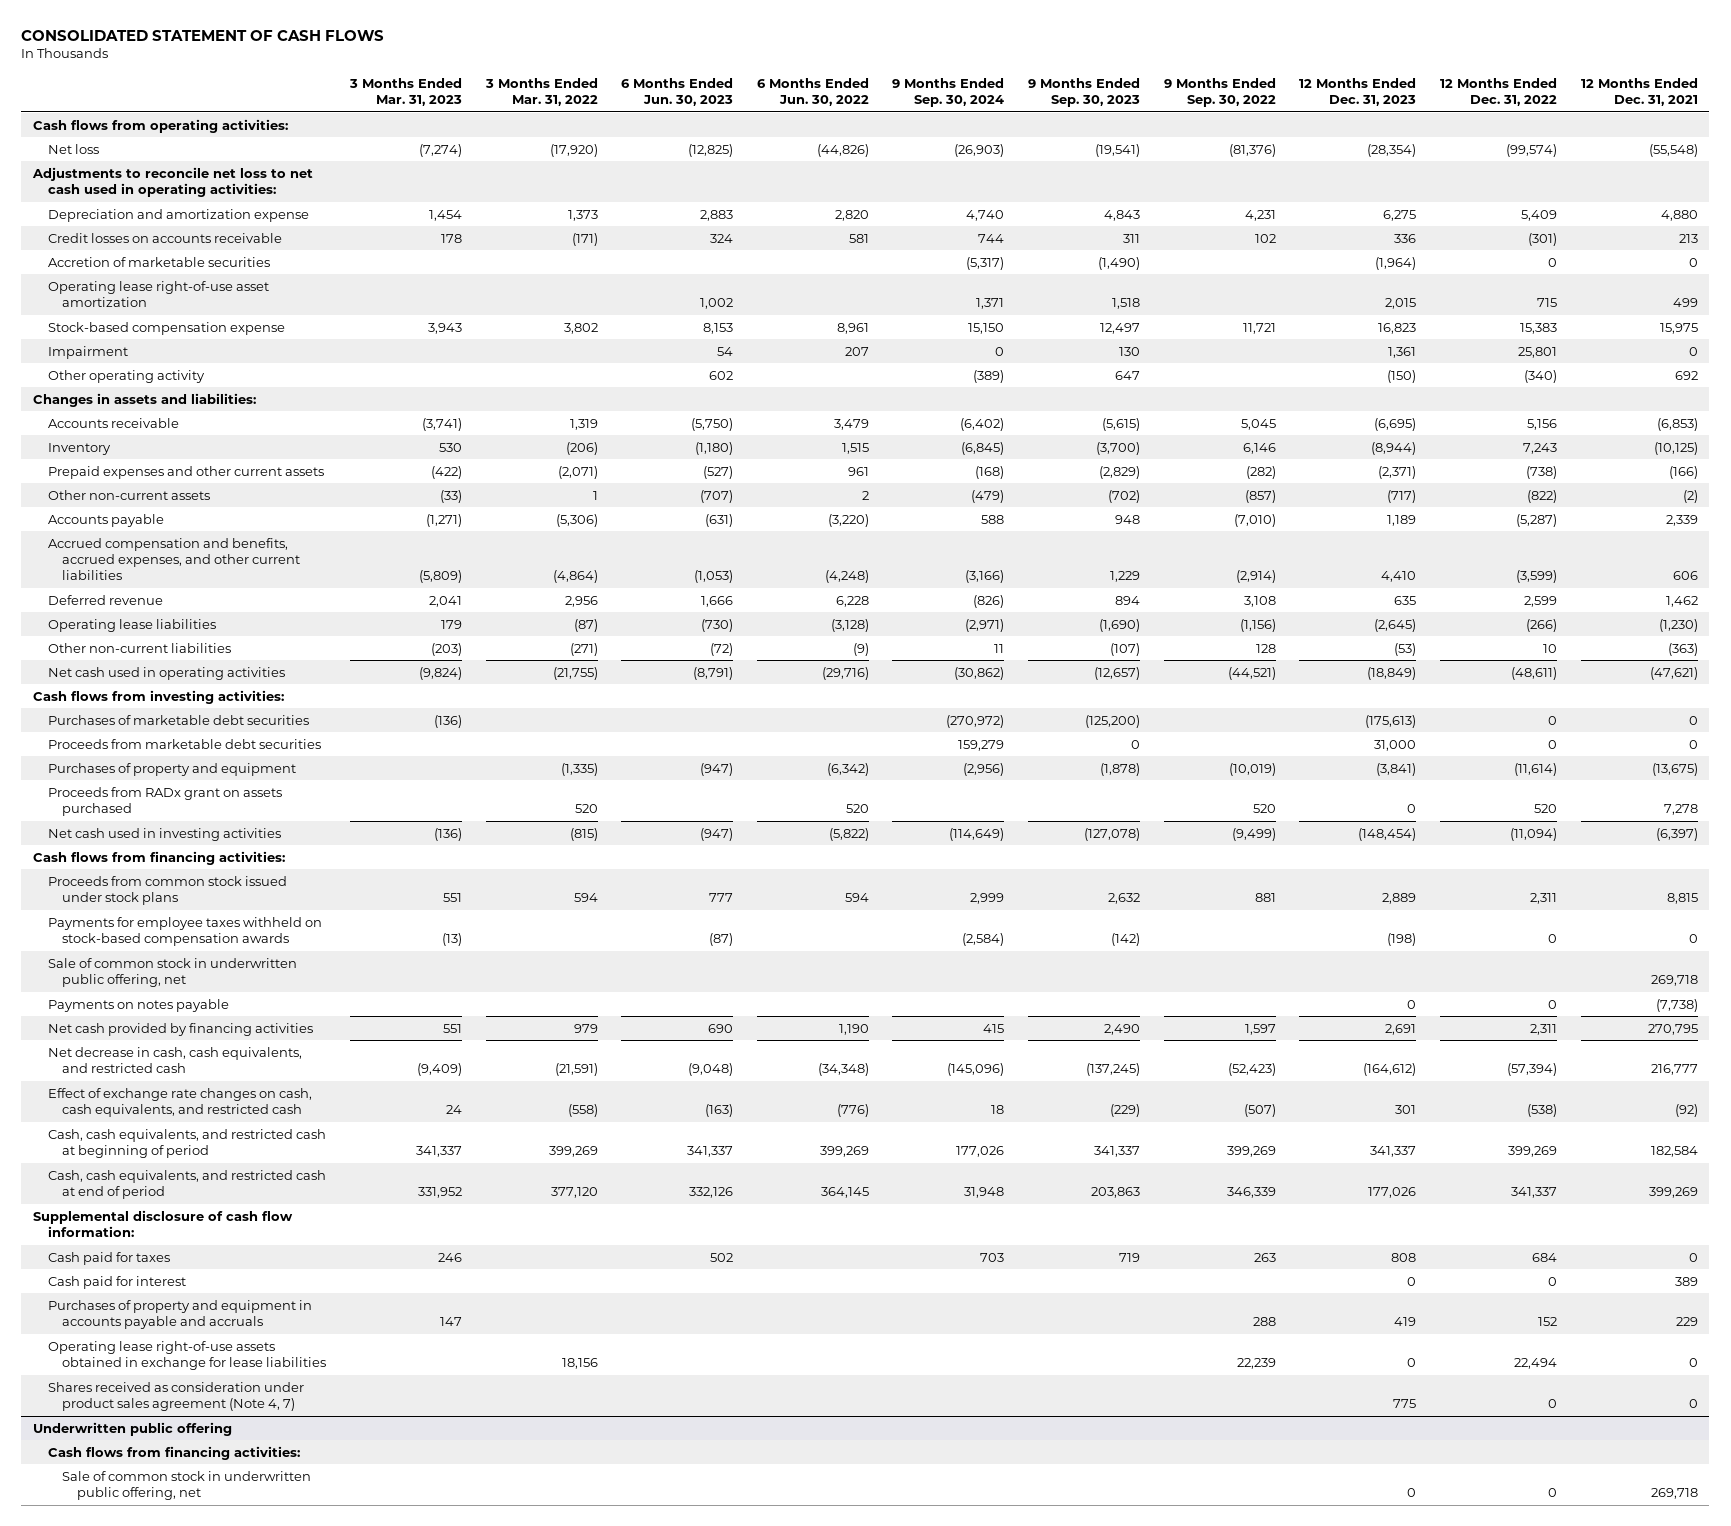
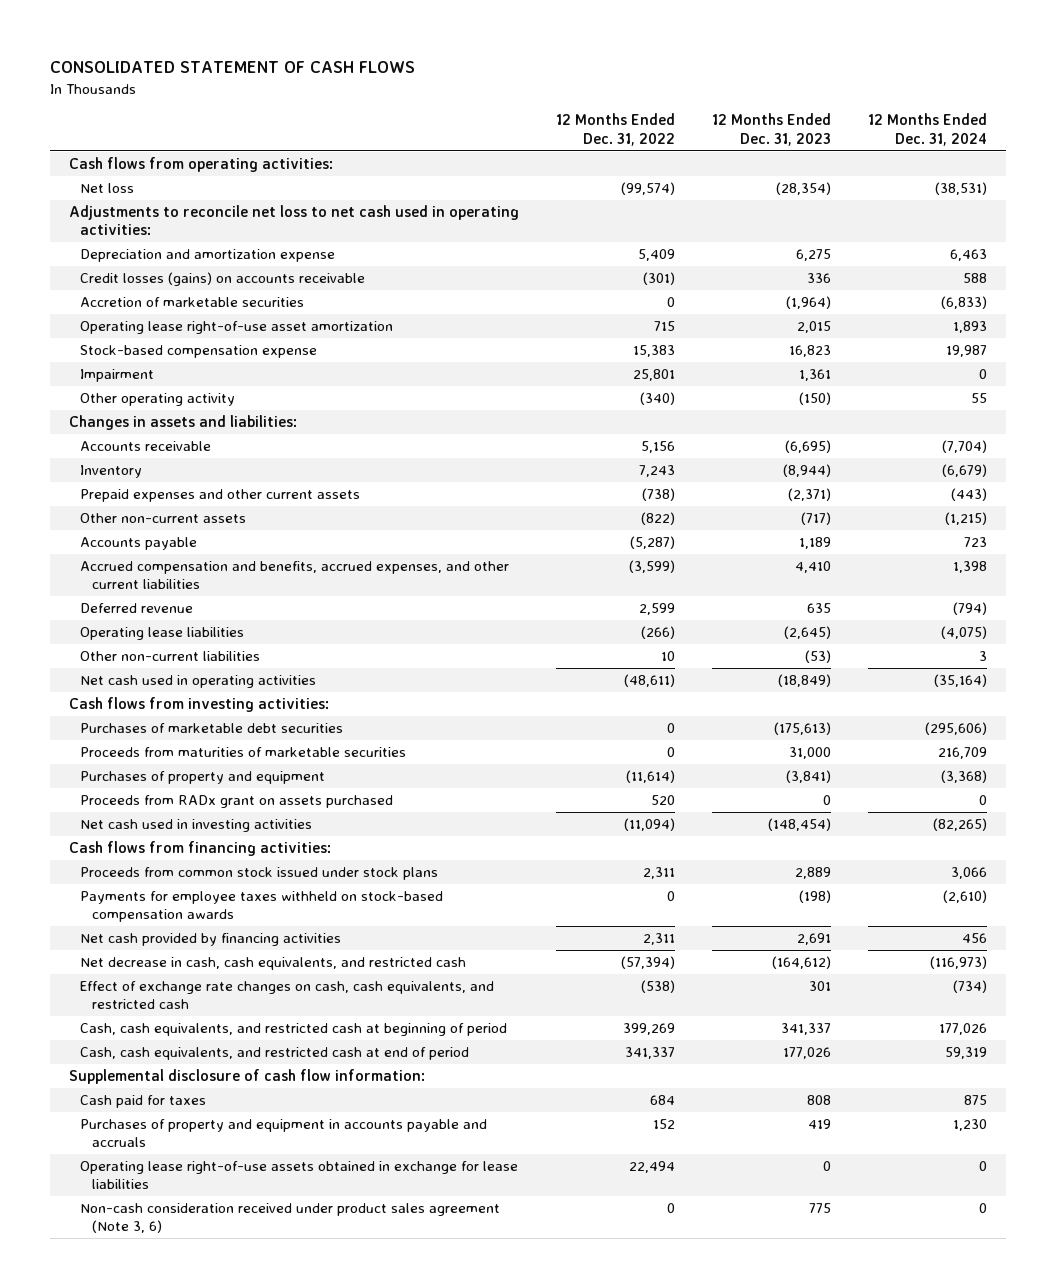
[348,77,462,107] 3 Months Ended Mar. 31, 2023 -> none
[484,77,598,107] 3 Months Ended Mar. 31, 2022 -> none
[621,77,734,107] 6 Months Ended Jun. 30, 2023 -> none
[756,77,869,107] 6 Months Ended Jun. 30, 2022 -> none
[892,77,1005,108] 9 Months Ended Sep. 30, 2024 -> none
[1028,77,1141,108] 9 Months Ended Sep. 30, 2023 -> none
[1163,77,1276,108] 9 Months Ended Sep. 30, 2022 -> none
[1580,77,1698,107] 12 Months Ended Dec. 31, 2021 -> none
none -> [868,113,988,146] 12 Months Ended Dec. 31, 2024
[47,232,282,243] Credit losses on accounts receivable -> [80,271,366,286] Credit losses (gains) on accounts receivable
[47,738,321,749] Proceeds from marketable debt securities -> [80,746,407,757] Proceeds from maturities of marketable securities
[47,957,297,987] Sale of common stock in underwritten public offering, net -> none
[47,998,229,1012] Payments on notes payable -> none
[47,1275,186,1289] Cash paid for interest -> none
[32,1421,232,1436] Underwritten public offering -> none
[47,1445,300,1460] Cash flows from financing activities: -> none
[62,1470,312,1500] Sale of common stock in underwritten public offering, net -> none
[47,1381,304,1411] Shares received as consideration under product sales agreement (Note 4, 7) -> [80,1202,501,1234] Non-cash consideration received under product sales agreement (Note 3, 6)

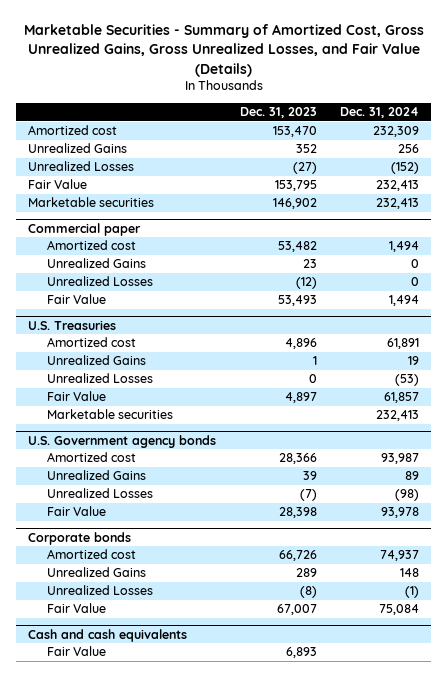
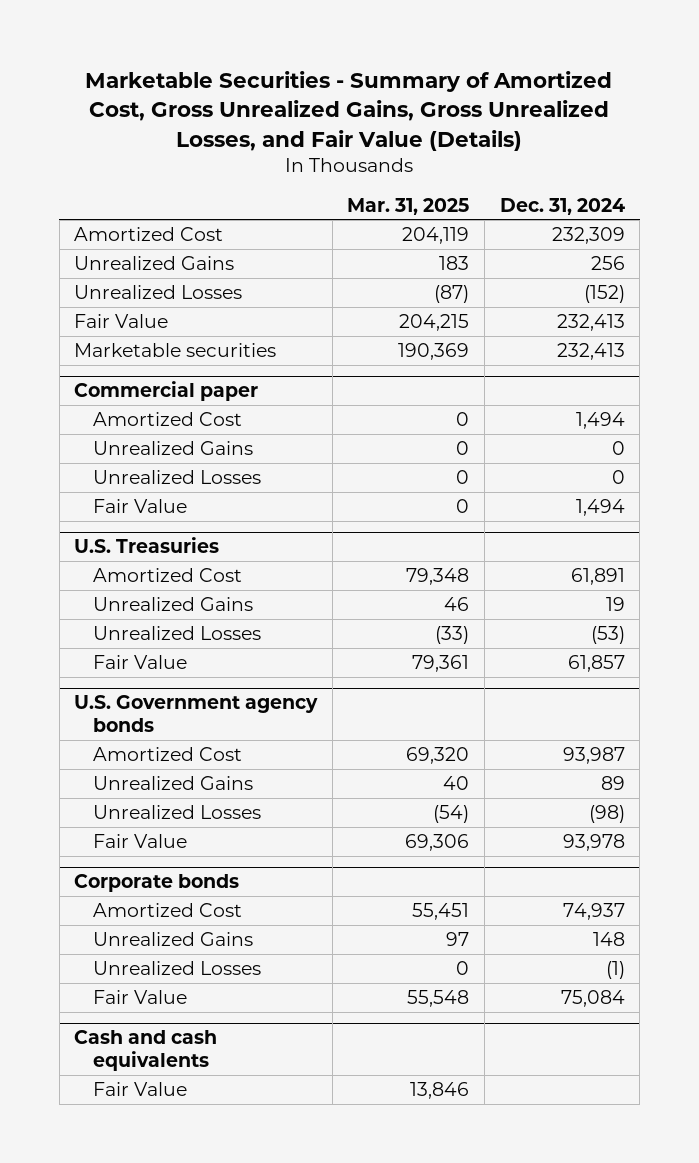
[239,107,317,119] Dec. 31, 2023 -> none
none -> [347,197,470,215] Mar. 31, 2025
[27,125,117,136] Amortized cost -> [74,226,224,241] Amortized Cost
[46,240,136,251] Amortized cost -> [92,411,242,426] Amortized Cost
[46,337,136,348] Amortized cost -> [92,567,242,582] Amortized Cost
[46,409,173,420] Marketable securities -> none
[46,452,136,463] Amortized cost -> [92,746,242,761] Amortized Cost
[46,549,136,560] Amortized cost -> [92,902,242,917] Amortized Cost

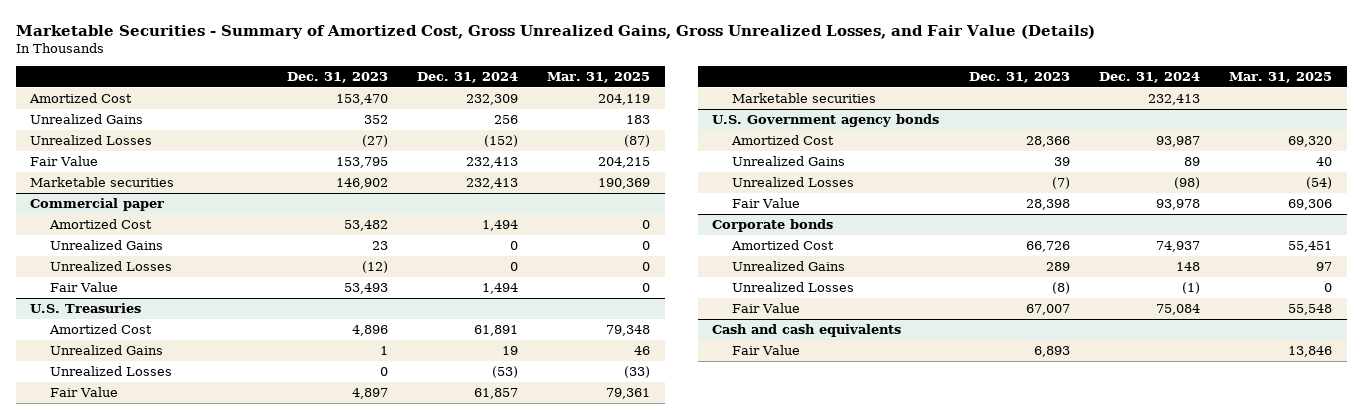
none -> [286,72,388,84] Dec. 31, 2023
none -> [732,93,877,104] Marketable securities

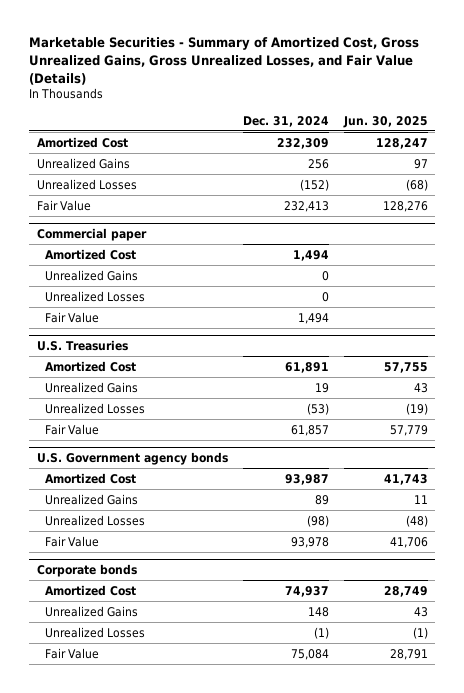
[286,72,388,84] Dec. 31, 2023 -> none
[547,72,651,84] Mar. 31, 2025 -> none
none -> [342,115,428,128] Jun. 30, 2025
[30,177,175,188] Marketable securities -> none
[732,93,877,104] Marketable securities -> none
[712,324,902,338] Cash and cash equivalents -> none
[732,345,801,356] Fair Value -> none

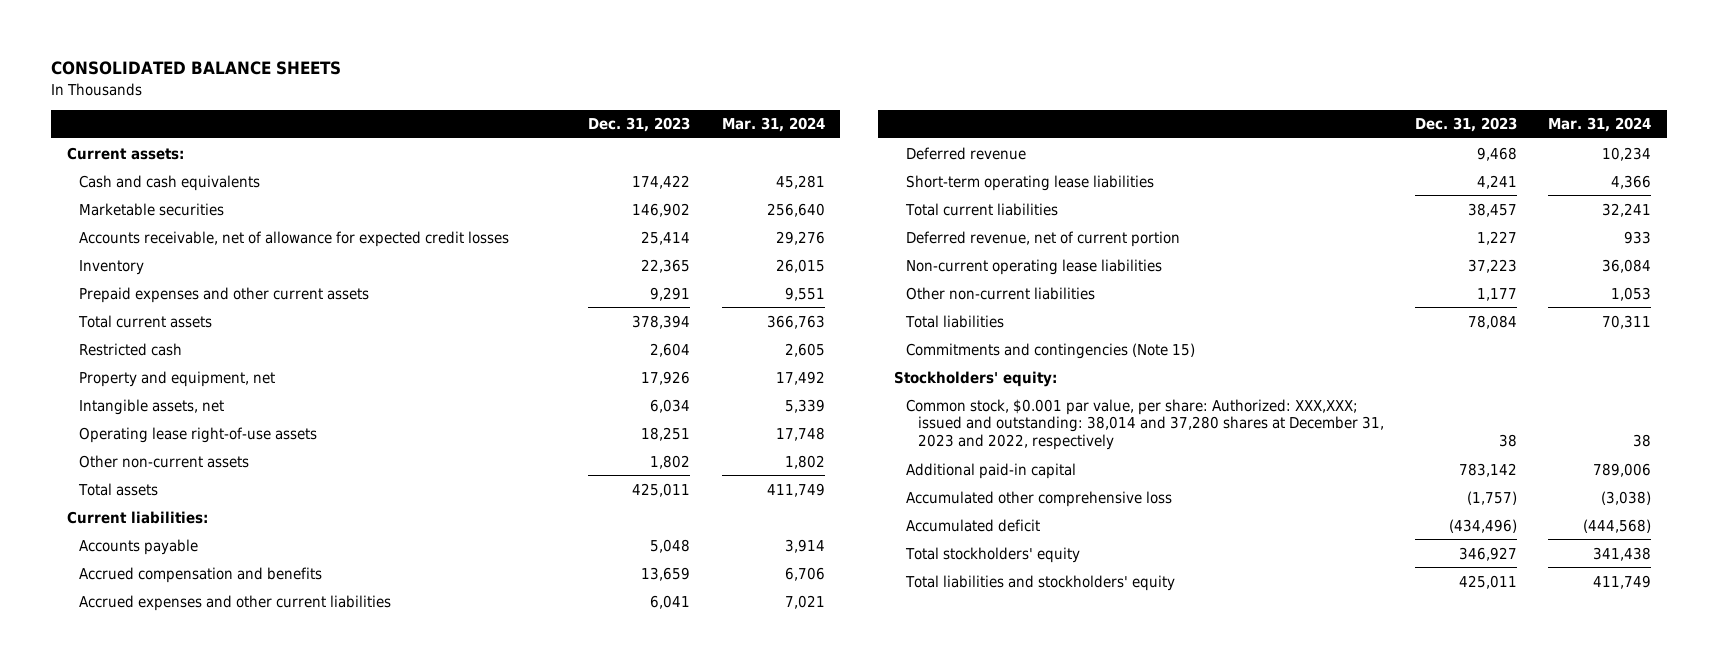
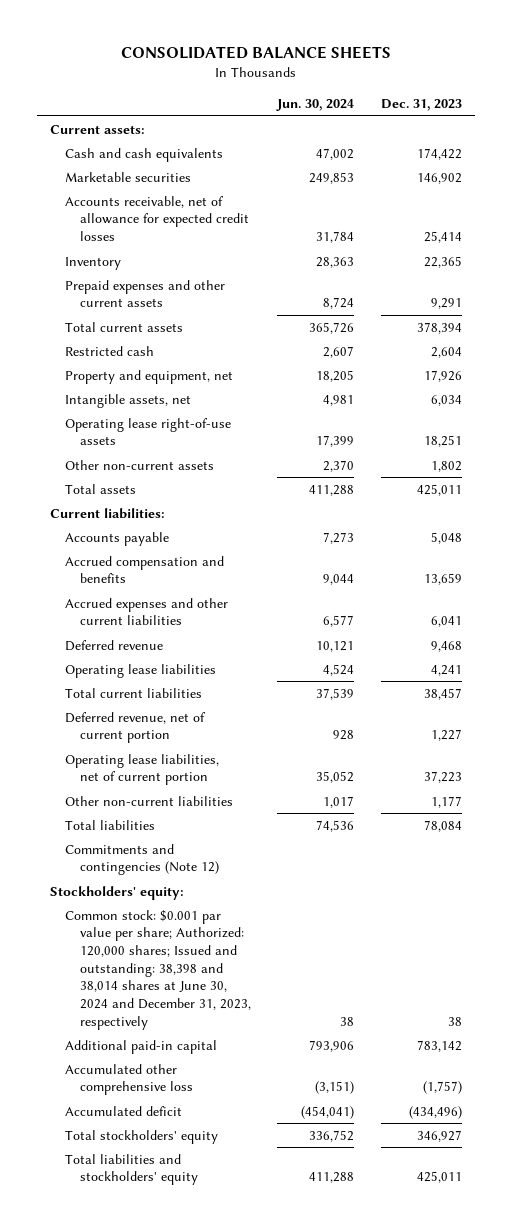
[721,117,825,133] Mar. 31, 2024 -> none
none -> [276,99,355,112] Jun. 30, 2024
[905,174,1154,191] Short-term operating lease liabilities -> [64,663,216,678] Operating lease liabilities
[905,258,1162,275] Non-current operating lease liabilities -> [64,753,219,786] Operating lease liabilities, net of current portion
[905,342,1195,359] Commitments and contingencies (Note 15) -> [64,843,219,876] Commitments and contingencies (Note 12)
[905,398,1384,451] Common stock, $0.001 par value, per share: Authorized: XXX,XXX; issued and outstanding: 38,014 and 37,280 shares at December 31, 2023 and 2022, respectively -> [64,909,251,1030] Common stock: $0.001 par value per share; Authorized: 120,000 shares; Issued and outstanding: 38,398 and 38,014 shares at June 30, 2024 and December 31, 2023, respectively

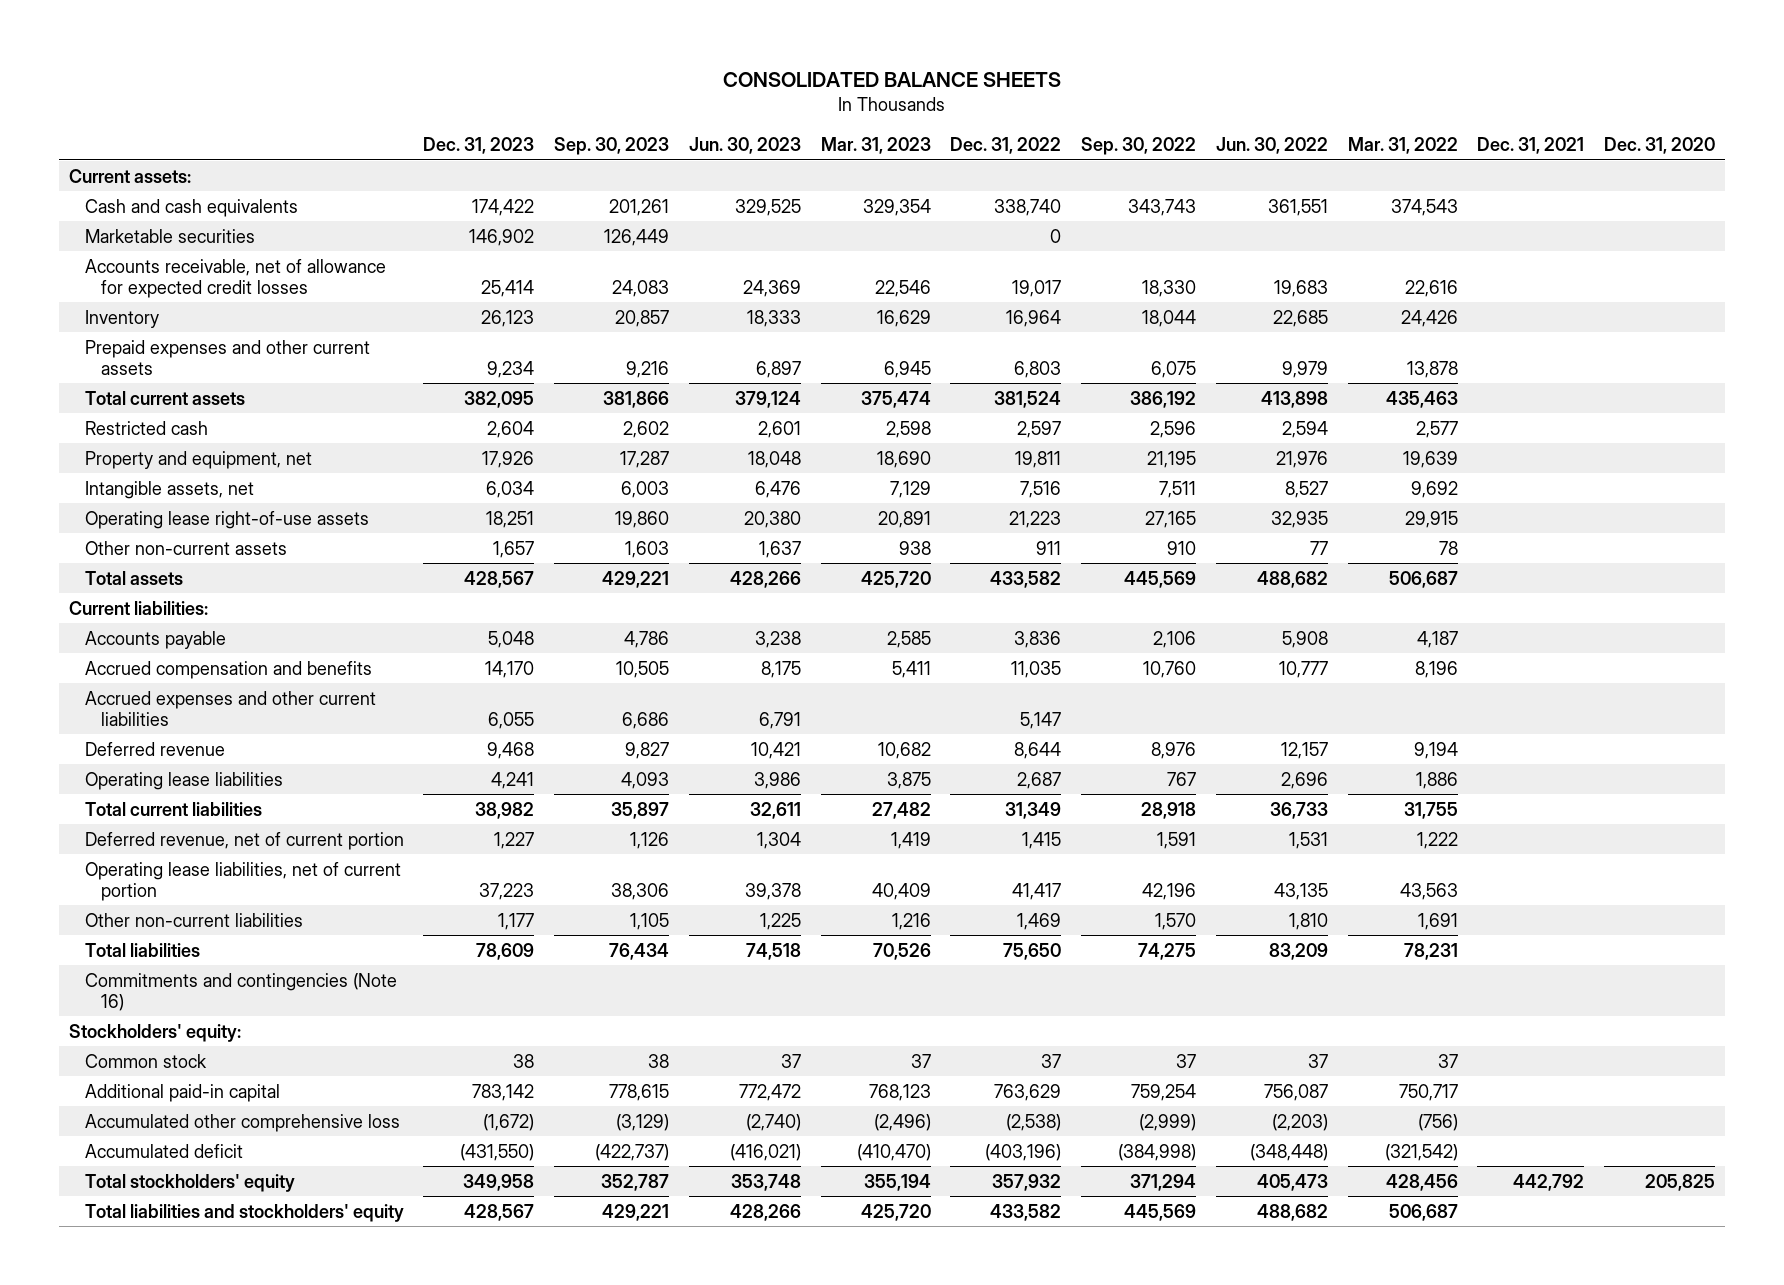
[276,99,355,112] Jun. 30, 2024 -> none
none -> [554,136,670,155] Sep. 30, 2023
none -> [688,136,801,154] Jun. 30, 2023
none -> [820,136,931,154] Mar. 31, 2023
none -> [950,136,1062,154] Dec. 31, 2022
none -> [1081,136,1197,155] Sep. 30, 2022
none -> [1215,136,1328,154] Jun. 30, 2022
none -> [1347,136,1458,154] Mar. 31, 2022
none -> [1477,136,1585,154] Dec. 31, 2021
none -> [1604,136,1716,154] Dec. 31, 2020
[423,255,462,268] 22,365 -> [481,309,535,327] 26,123
[430,298,462,310] 9,291 -> [487,360,535,378] 9,234
[416,321,462,334] 378,394 -> [464,390,535,408] 382,095
[430,460,462,472] 1,802 -> [493,540,535,558] 1,657
[416,483,462,496] 425,011 -> [464,570,535,588] 428,567
[423,573,462,586] 13,659 -> [485,660,535,678] 14,170
[430,616,462,628] 6,041 -> [488,711,535,729] 6,055
[423,687,462,700] 38,457 -> [475,801,535,819] 38,982
[423,819,462,832] 78,084 -> [476,942,535,960] 78,609
[64,843,219,876] Commitments and contingencies (Note 12) -> [84,972,397,1011] Commitments and contingencies (Note 16)
[64,909,251,1030] Common stock: $0.001 par value per share; Authorized: 120,000 shares; Issued and outstanding: 38,398 and 38,014 shares at June 30, 2024 and December 31, 2023, respectively -> [84,1053,207,1068] Common stock
[422,1081,462,1095] (1,757) -> [483,1113,535,1131] (1,672)
[408,1105,462,1119] (434,496) -> [460,1143,535,1161] (431,550)
[416,1129,462,1142] 346,927 -> [463,1173,535,1191] 349,958
[416,1171,462,1184] 425,011 -> [464,1203,535,1221] 428,567

